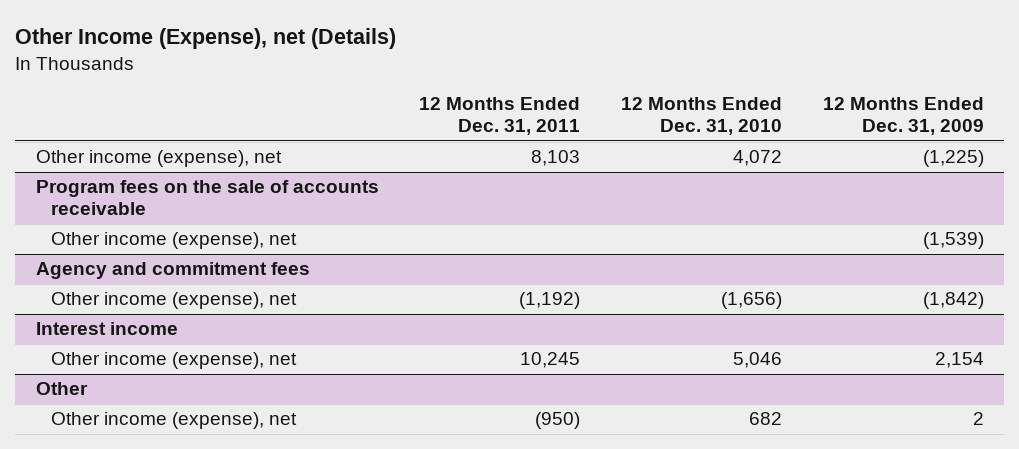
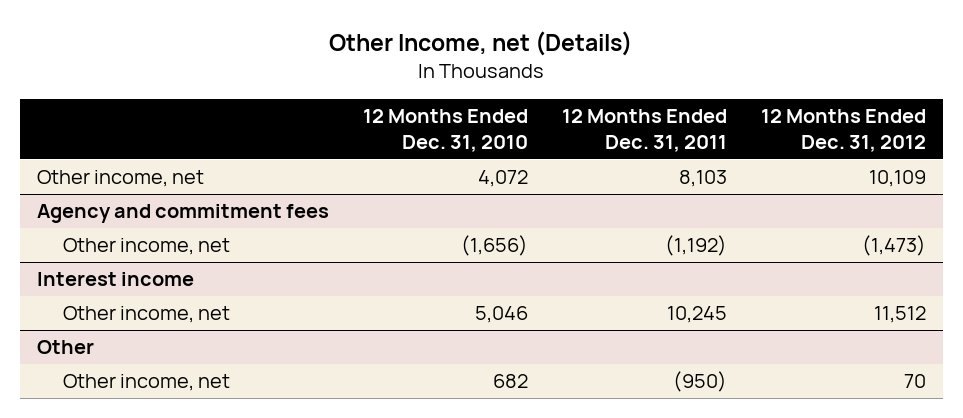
[15,28,397,50] Other Income (Expense), net (Details) -> [329,31,633,57] Other Income, net (Details)
[822,97,984,136] 12 Months Ended Dec. 31, 2009 -> none
none -> [761,109,927,152] 12 Months Ended Dec. 31, 2012
[35,180,379,216] Program fees on the sale of accounts receivable -> none
[50,232,297,250] Other income (expense), net -> none
[35,150,282,168] Other income (expense), net -> [36,170,204,188] Other income, net
[50,292,297,310] Other income (expense), net -> [63,238,231,256] Other income, net
[50,352,297,370] Other income (expense), net -> [63,306,231,324] Other income, net
[50,412,297,430] Other income (expense), net -> [63,374,231,392] Other income, net

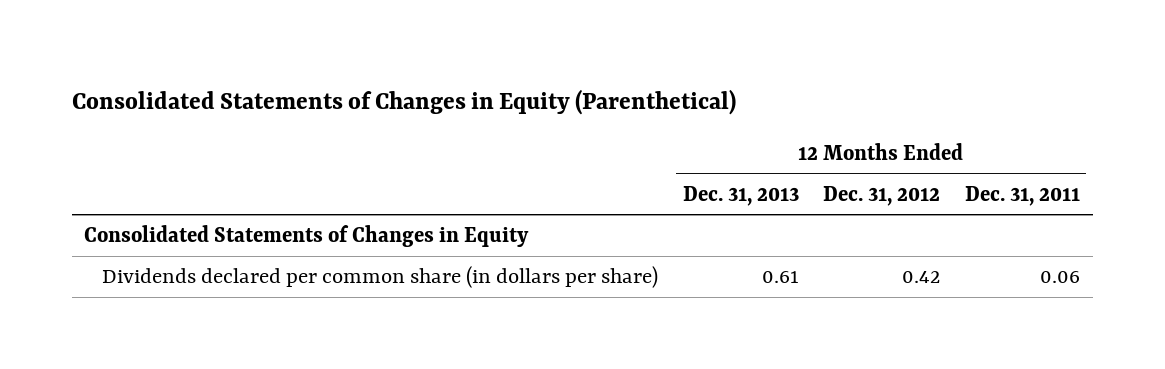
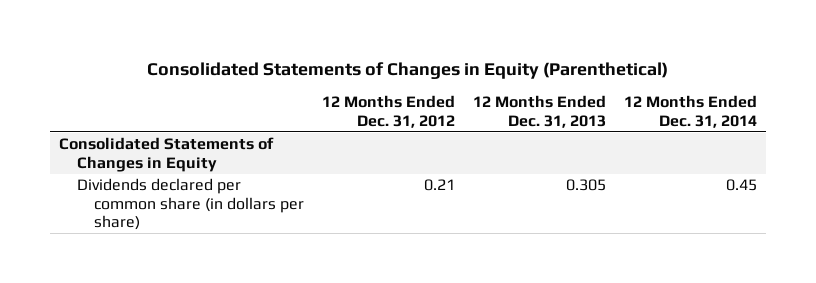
[965,185,1081,206] 12 Months Ended Dec. 31, 2011 -> none
none -> [623,95,757,128] 12 Months Ended Dec. 31, 2014
[761,271,799,284] 0.61 -> [565,179,606,192] 0.305
[902,271,941,284] 0.42 -> [423,179,455,192] 0.21

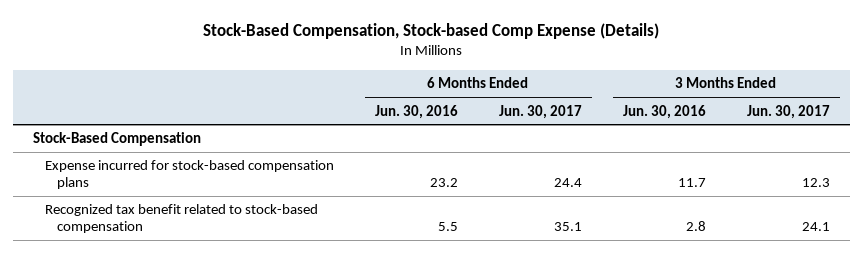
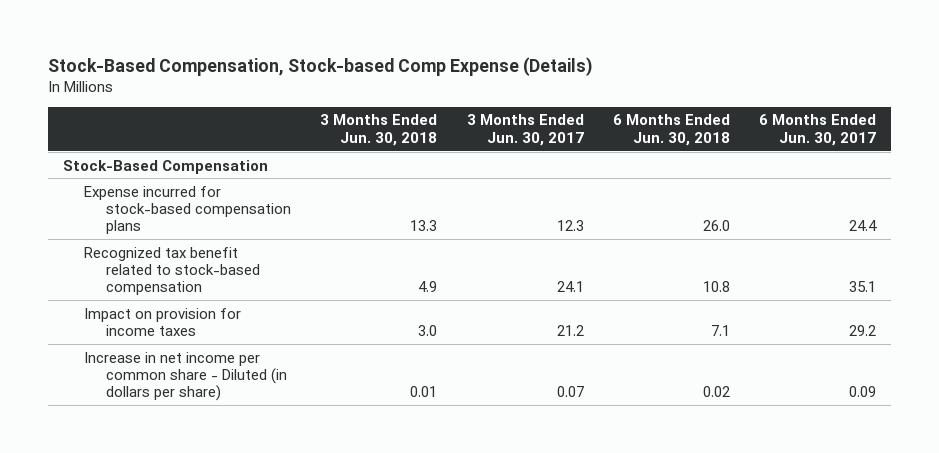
[374,104,458,119] Jun. 30, 2016 -> none
[622,104,706,119] Jun. 30, 2016 -> none
none -> [320,114,438,146] 3 Months Ended Jun. 30, 2018
none -> [612,114,730,146] 6 Months Ended Jun. 30, 2018
none -> [84,307,242,336] Impact on provision for income taxes
none -> [84,351,287,402] Increase in net income per common share - Diluted (in dollars per share)

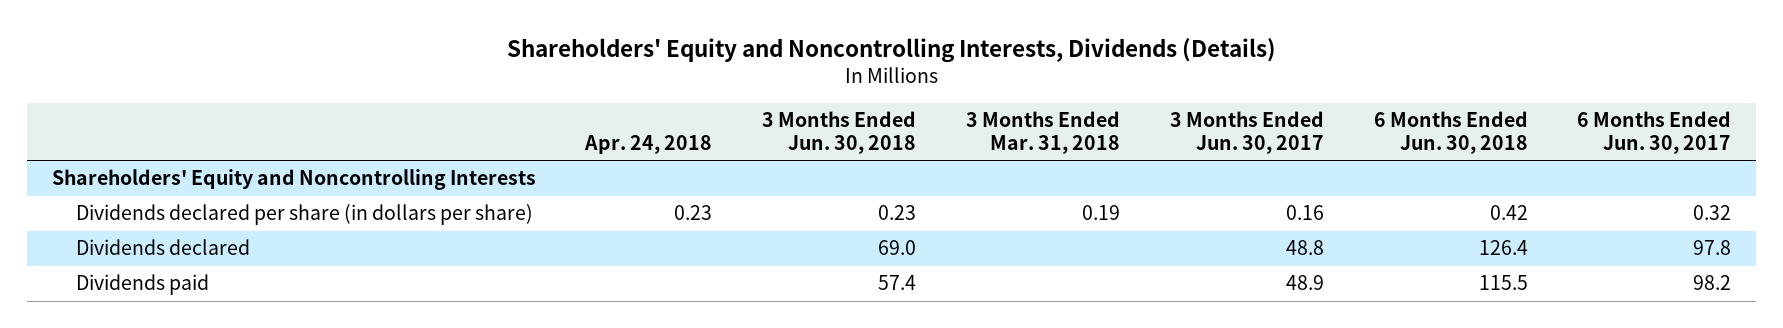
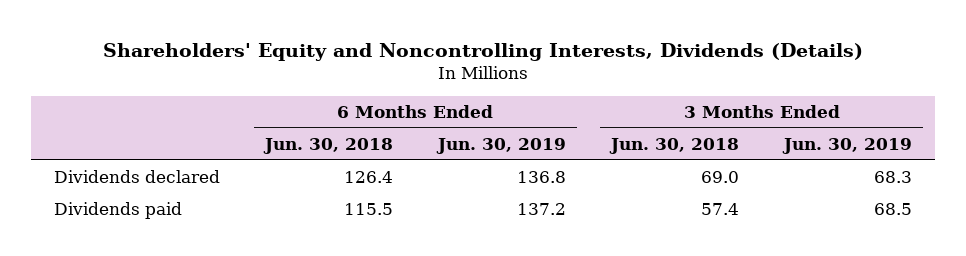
[584,134,713,154] Apr. 24, 2018 -> none
[966,111,1121,154] 3 Months Ended Mar. 31, 2018 -> none
[1169,111,1324,154] 3 Months Ended Jun. 30, 2017 -> none
[1577,111,1732,154] 6 Months Ended Jun. 30, 2017 -> none
none -> [435,137,566,154] Jun. 30, 2019
none -> [782,137,913,154] Jun. 30, 2019
[51,169,536,191] Shareholders' Equity and Noncontrolling Interests -> none
[76,204,534,226] Dividends declared per share (in dollars per share) -> none

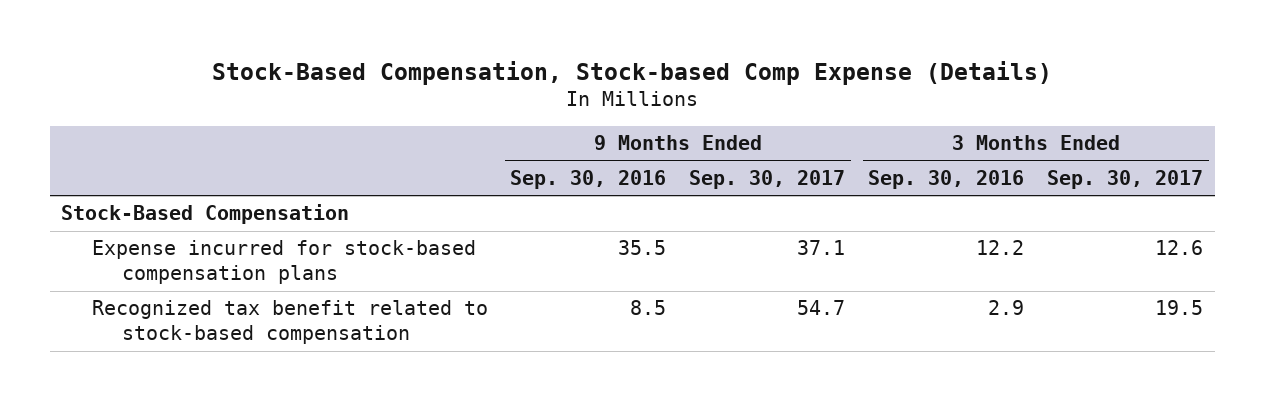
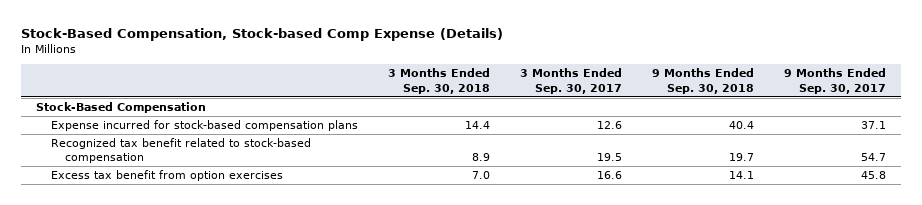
[510,169,667,189] Sep. 30, 2016 -> none
[868,169,1025,189] Sep. 30, 2016 -> none
none -> [387,68,490,94] 3 Months Ended Sep. 30, 2018
none -> [652,68,755,94] 9 Months Ended Sep. 30, 2018
none -> [50,170,283,182] Excess tax benefit from option exercises

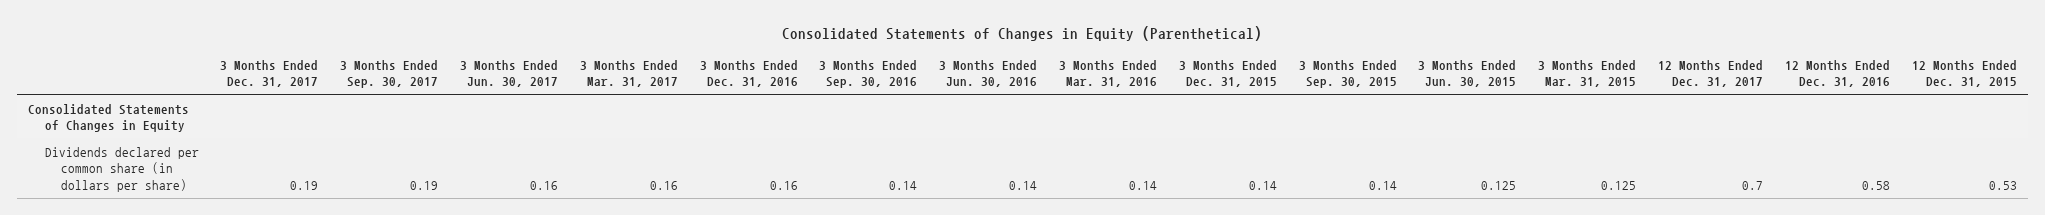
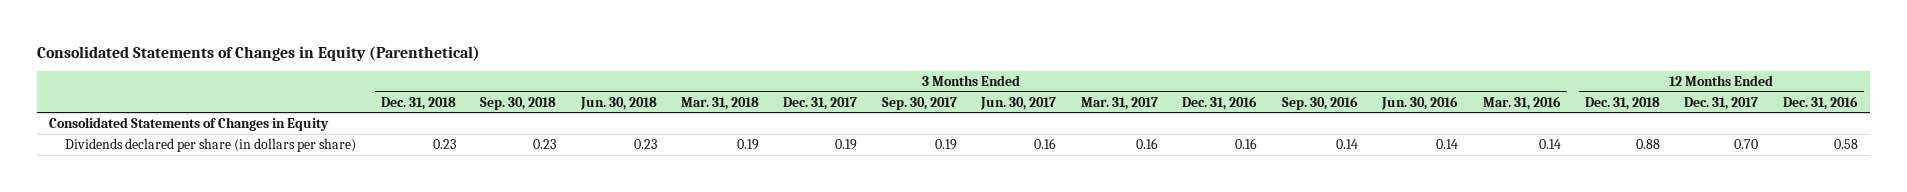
[1178,59,1277,88] 3 Months Ended Dec. 31, 2015 -> none
[1298,59,1397,89] 3 Months Ended Sep. 30, 2015 -> none
[1418,59,1517,88] 3 Months Ended Jun. 30, 2015 -> none
[1538,59,1637,88] 3 Months Ended Mar. 31, 2015 -> none
[1911,59,2017,88] 12 Months Ended Dec. 31, 2015 -> none
none -> [380,96,456,110] Dec. 31, 2018
none -> [480,96,557,110] Sep. 30, 2018
none -> [579,96,657,110] Jun. 30, 2018
none -> [681,96,760,110] Mar. 31, 2018
none -> [1585,96,1661,110] Dec. 31, 2018
[44,146,199,192] Dividends declared per common share (in dollars per share) -> [65,137,357,152] Dividends declared per share (in dollars per share)
[1742,180,1764,190] 0.7 -> [1734,138,1759,149] 0.70

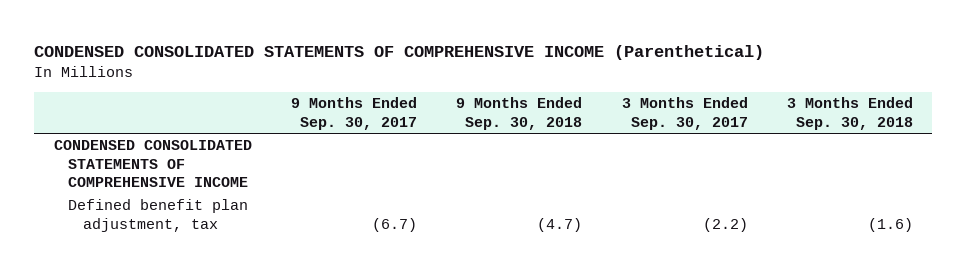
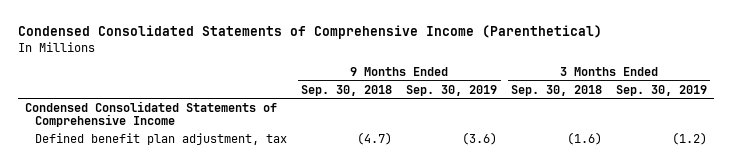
[34,45,765,61] CONDENSED CONSOLIDATED STATEMENTS OF COMPREHENSIVE INCOME (Parenthetical) -> [18,25,603,40] Condensed Consolidated Statements of Comprehensive Income (Parenthetical)
[291,97,418,130] 9 Months Ended Sep. 30, 2017 -> none
[621,97,748,130] 3 Months Ended Sep. 30, 2017 -> none
none -> [406,84,498,96] Sep. 30, 2019
none -> [615,84,707,96] Sep. 30, 2019
[53,140,252,188] CONDENSED CONSOLIDATED STATEMENTS OF COMPREHENSIVE INCOME -> [25,101,278,128] Condensed Consolidated Statements of Comprehensive Income

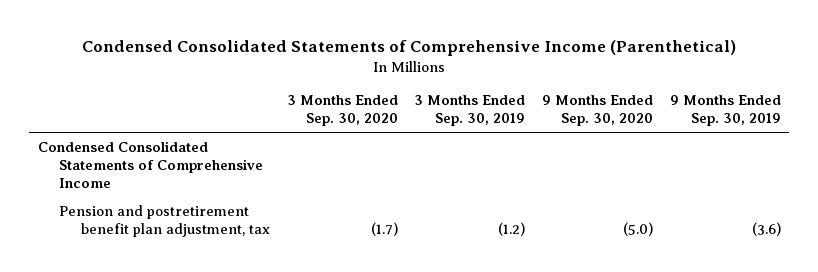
[301,84,393,96] Sep. 30, 2018 -> none
[511,84,603,96] Sep. 30, 2018 -> none
none -> [286,95,398,127] 3 Months Ended Sep. 30, 2020
none -> [541,95,653,127] 9 Months Ended Sep. 30, 2020
[35,133,288,146] Defined benefit plan adjustment, tax -> [59,204,270,238] Pension and postretirement benefit plan adjustment, tax

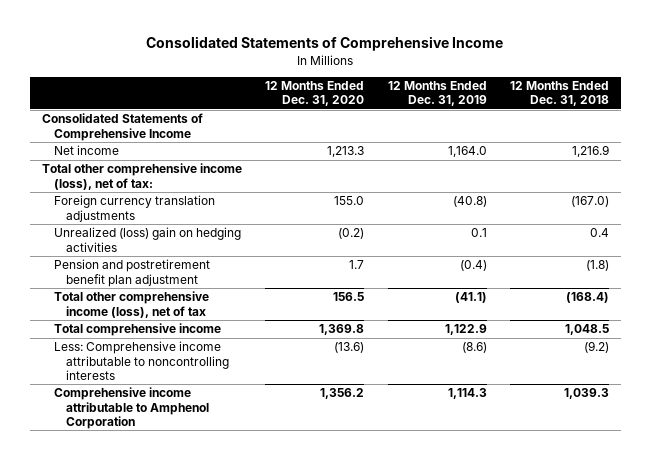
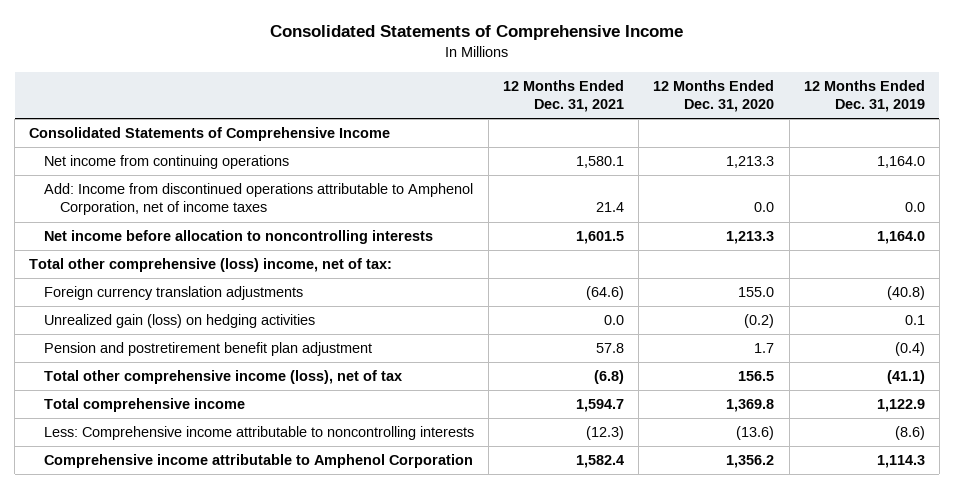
[510,81,610,107] 12 Months Ended Dec. 31, 2018 -> none
none -> [503,79,625,113] 12 Months Ended Dec. 31, 2021
none -> [44,155,290,170] Net income from continuing operations
none -> [44,183,474,216] Add: Income from discontinued operations attributable to Amphenol Corporation, net of income taxes
[53,145,119,156] Net income -> [44,230,434,245] Net income before allocation to noncontrolling interests
[41,163,242,190] Total other comprehensive income (loss), net of tax: -> [29,258,393,273] Total other comprehensive (loss) income, net of tax:
[53,227,241,252] Unrealized (loss) gain on hedging activities -> [44,314,316,329] Unrealized gain (loss) on hedging activities

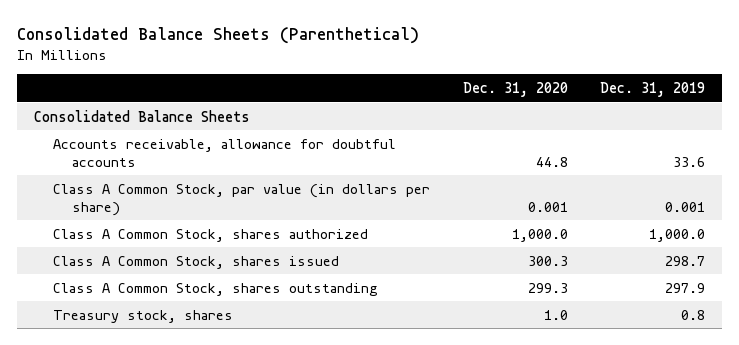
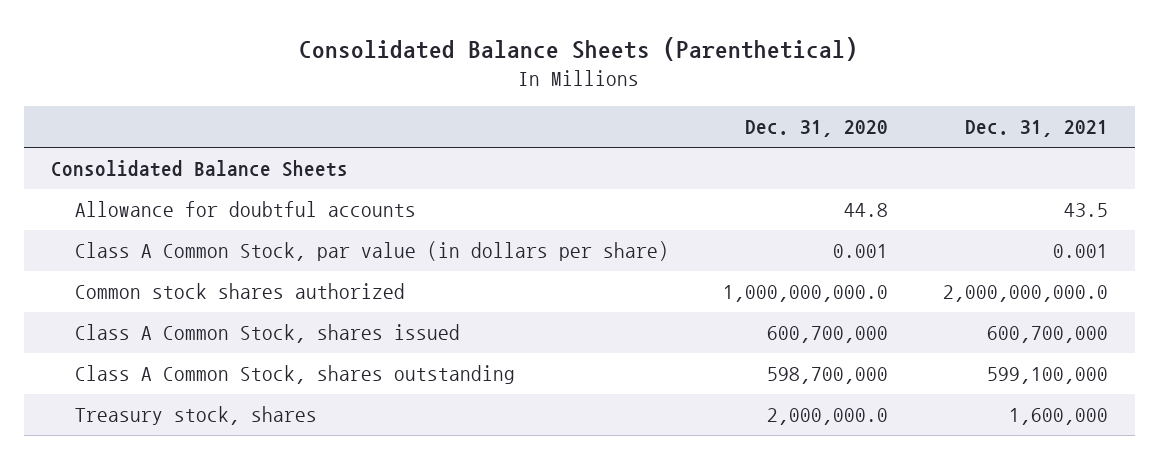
[600,82,706,98] Dec. 31, 2019 -> none
none -> [964,120,1108,138] Dec. 31, 2021
[52,138,396,167] Accounts receivable, allowance for doubtful accounts -> [75,201,417,218] Allowance for doubtful accounts
[52,228,368,242] Class A Common Stock, shares authorized -> [75,283,406,300] Common stock shares authorized
[511,228,568,242] 1,000.0 -> [723,285,889,303] 1,000,000,000.0
[527,255,568,266] 300.3 -> [767,326,889,344] 600,700,000
[527,282,568,293] 299.3 -> [767,367,889,385] 598,700,000
[543,309,568,320] 1.0 -> [767,408,889,426] 2,000,000.0

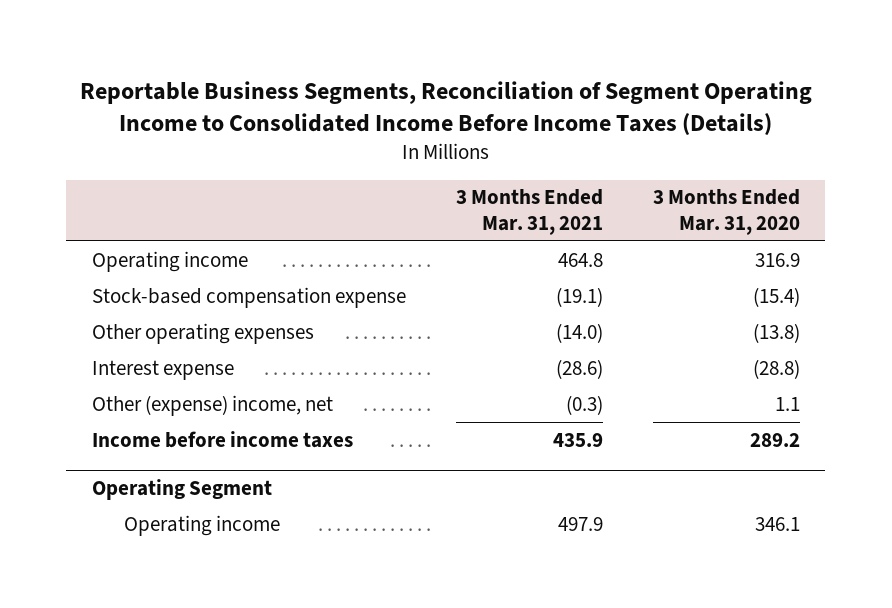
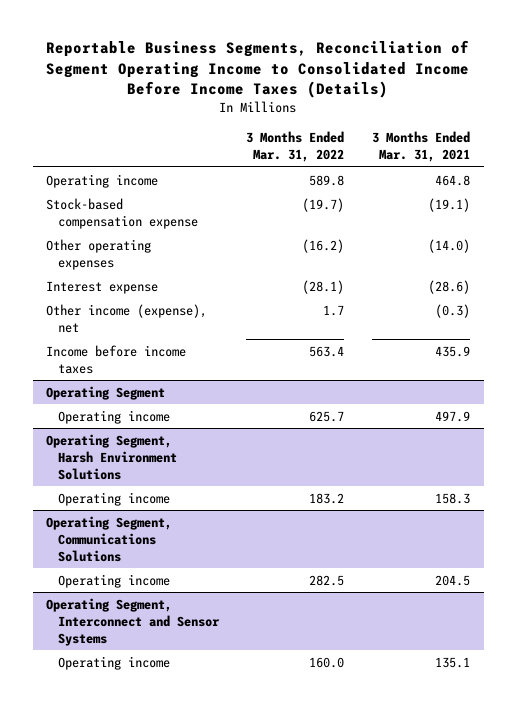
[653,189,801,235] 3 Months Ended Mar. 31, 2020 -> none
none -> [246,131,345,163] 3 Months Ended Mar. 31, 2022
[91,394,333,416] Other (expense) income, net -> [46,303,208,333] Other income (expense), net
none -> [46,433,177,480] Operating Segment, Harsh Environment Solutions
none -> [57,491,170,506] Operating income
none -> [46,515,173,562] Operating Segment, Communications Solutions
none -> [57,573,170,588] Operating income
none -> [46,597,220,646] Operating Segment, Interconnect and Sensor Systems
none -> [57,655,170,670] Operating income

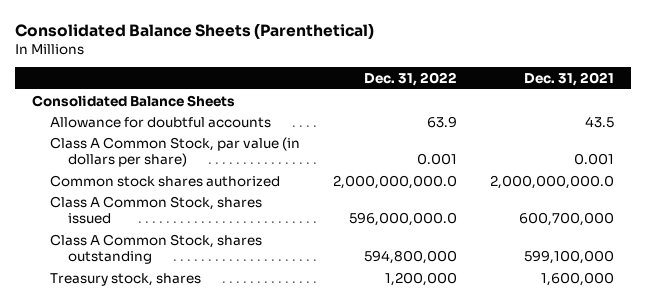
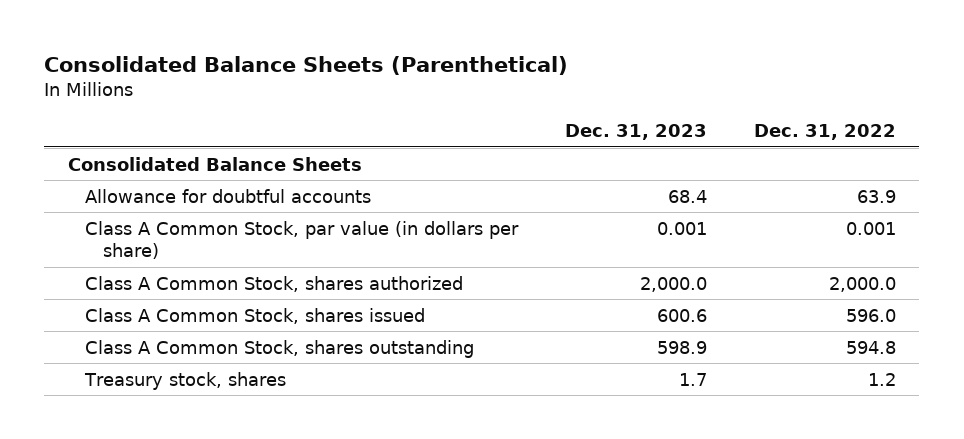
[524,72,615,87] Dec. 31, 2021 -> none
none -> [565,123,708,140] Dec. 31, 2023
[49,174,280,187] Common stock shares authorized -> [85,275,464,292] Class A Common Stock, shares authorized
[333,174,458,189] 2,000,000,000.0 -> [829,276,897,292] 2,000.0
[349,211,458,226] 596,000,000.0 -> [846,308,897,322] 596.0
[364,249,458,264] 594,800,000 -> [846,340,897,354] 594.8
[385,271,458,286] 1,200,000 -> [868,372,897,386] 1.2

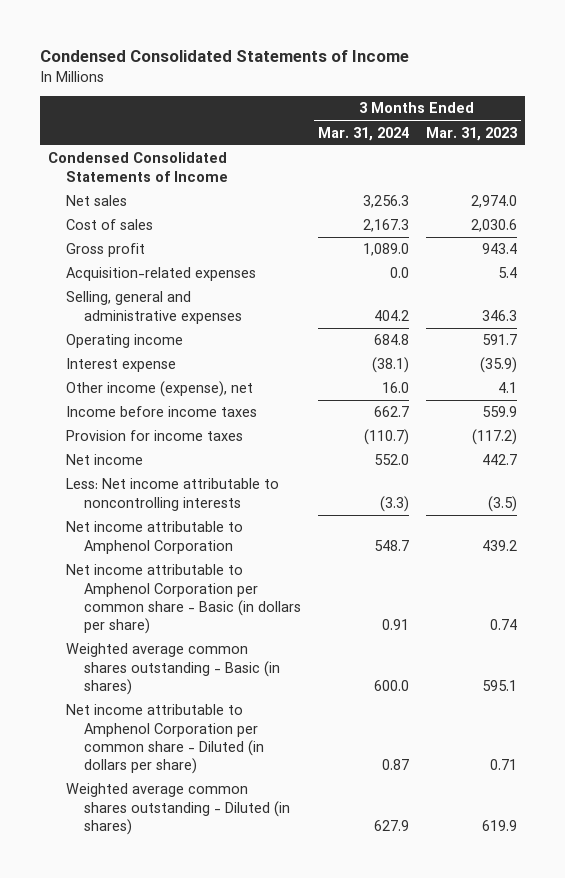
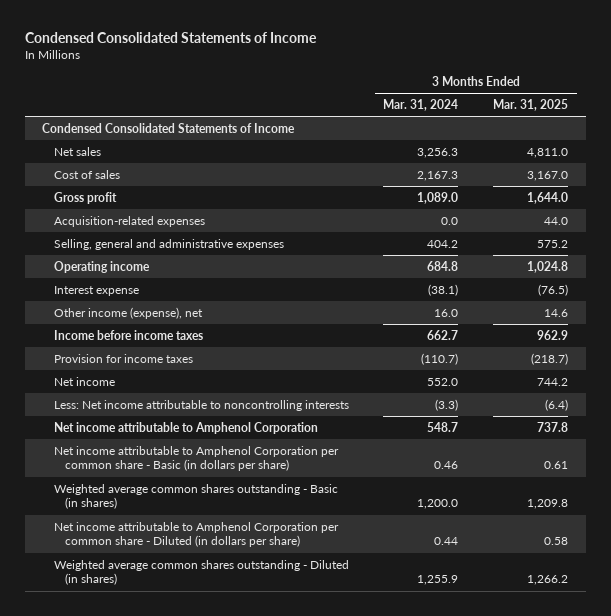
[425,126,517,141] Mar. 31, 2023 -> none
none -> [493,98,569,111] Mar. 31, 2025
[382,619,410,631] 0.91 -> [434,461,459,470] 0.46
[374,679,410,691] 600.0 -> [417,499,459,510] 1,200.0
[382,759,410,771] 0.87 -> [434,537,459,546] 0.44
[374,819,410,831] 627.9 -> [417,575,459,586] 1,255.9

